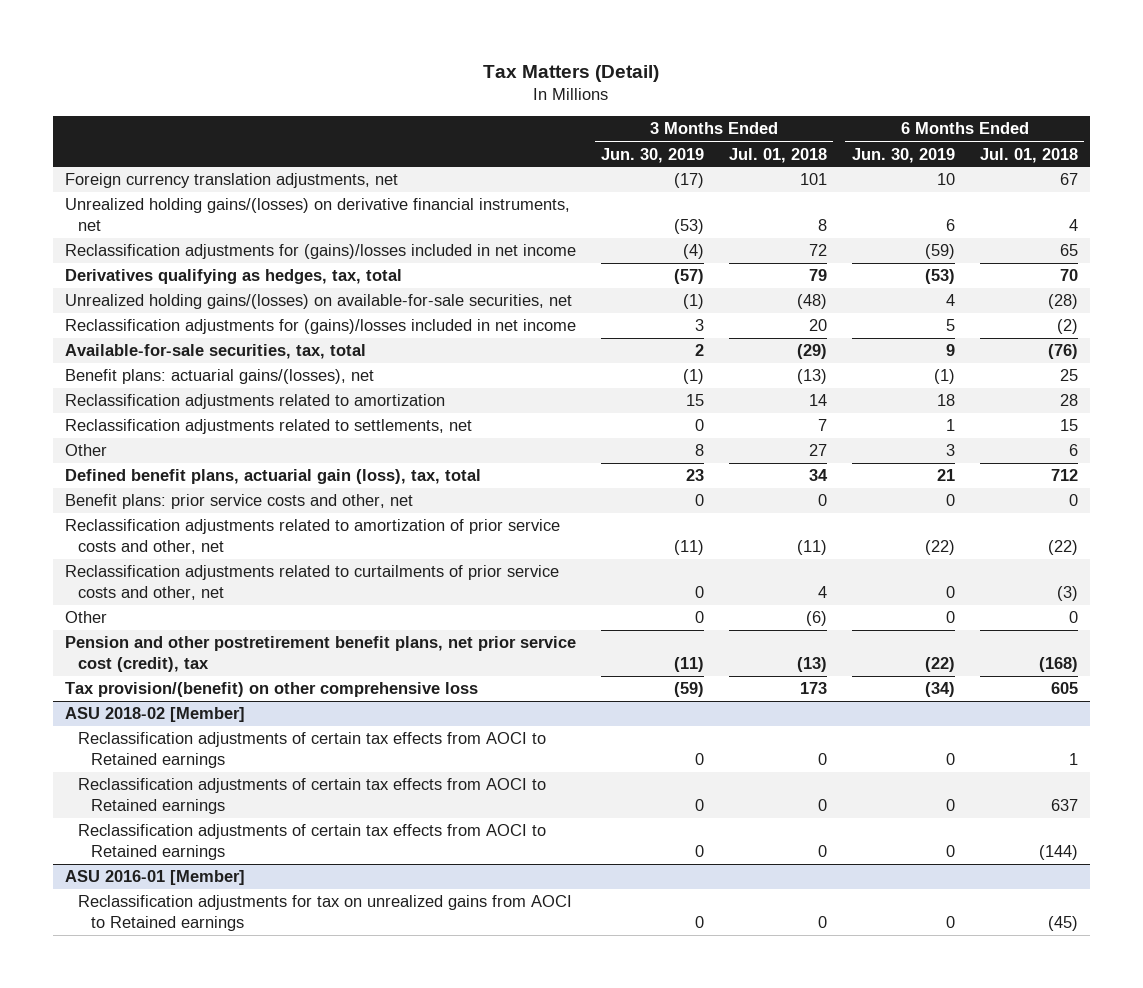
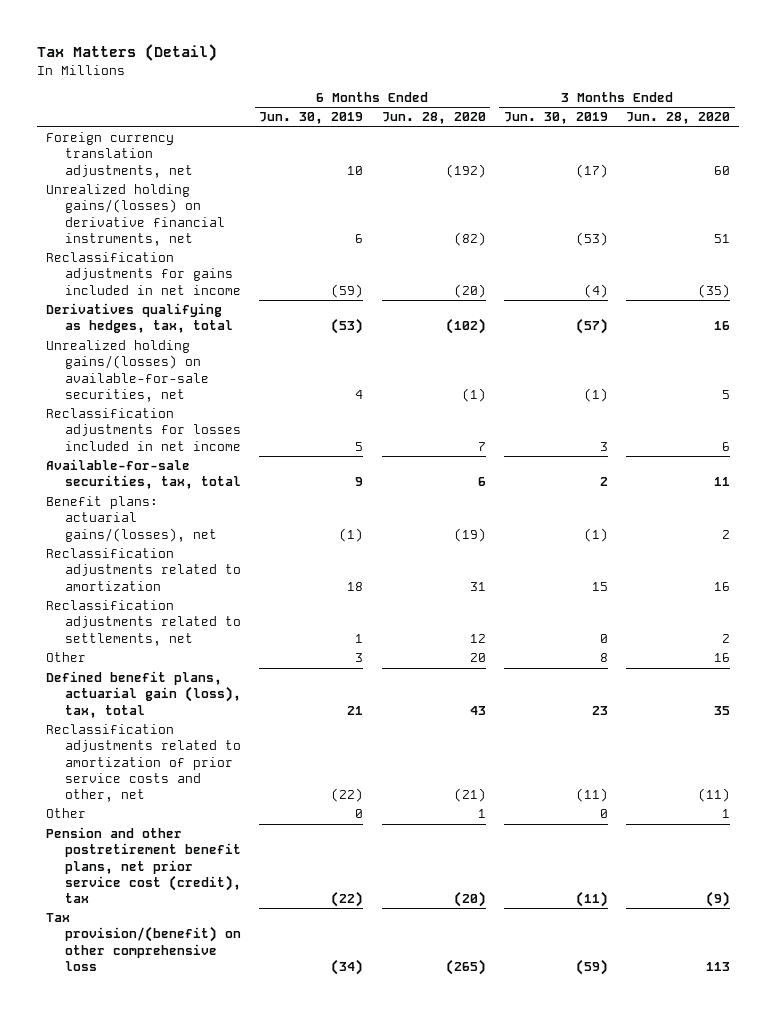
[728,147,827,163] Jul. 01, 2018 -> none
[979,147,1078,163] Jul. 01, 2018 -> none
none -> [381,112,486,125] Jun. 28, 2020
none -> [626,112,731,125] Jun. 28, 2020
[64,244,576,260] Reclassification adjustments for (gains)/losses included in net income -> [46,252,242,295] Reclassification adjustments for gains included in net income
[64,319,576,335] Reclassification adjustments for (gains)/losses included in net income -> [46,408,242,451] Reclassification adjustments for losses included in net income
[64,494,413,510] Benefit plans: prior service costs and other, net -> none
[64,565,559,601] Reclassification adjustments related to curtailments of prior service costs and other, net -> none
[64,707,245,723] ASU 2018-02 [Member] -> none
[77,732,546,769] Reclassification adjustments of certain tax effects from AOCI to Retained earnings -> none
[77,778,546,815] Reclassification adjustments of certain tax effects from AOCI to Retained earnings -> none
[77,824,546,861] Reclassification adjustments of certain tax effects from AOCI to Retained earnings -> none
[64,870,245,886] ASU 2016-01 [Member] -> none
[77,895,572,932] Reclassification adjustments for tax on unrealized gains from AOCI to Retained earnings -> none

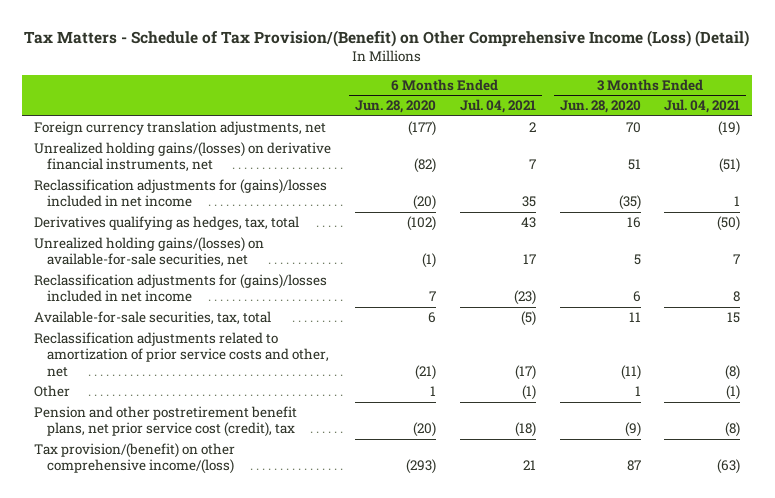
[37,44,218,62] Tax Matters (Detail) -> [24,30,750,48] Tax Matters - Schedule of Tax Provision/(Benefit) on Other Comprehensive Income (Loss) (Detail)
[259,112,364,125] Jun. 30, 2019 -> none
[503,112,608,125] Jun. 30, 2019 -> none
none -> [459,99,536,114] Jul. 04, 2021
none -> [664,99,741,114] Jul. 04, 2021
[445,163,486,178] (192) -> [408,121,437,137] (177)
[714,165,731,175] 60 -> [625,122,641,134] 70
[46,252,242,295] Reclassification adjustments for gains included in net income -> [34,179,328,208] Reclassification adjustments for (gains)/losses included in net income
[46,408,242,451] Reclassification adjustments for losses included in net income -> [34,274,328,303] Reclassification adjustments for (gains)/losses included in net income
[46,496,218,542] Benefit plans: actuarial gains/(losses), net -> none
[46,548,242,591] Reclassification adjustments related to amortization -> none
[46,600,242,646] Reclassification adjustments related to settlements, net -> none
[46,652,87,663] Other -> none
[46,671,242,718] Defined benefit plans, actuarial gain (loss), tax, total -> none
[46,913,242,971] Tax provision/(benefit) on other comprehensive loss -> [34,443,236,475] Tax provision/(benefit) on other comprehensive income/(loss)
[445,958,486,975] (265) -> [406,459,437,475] (293)
[706,961,731,971] 113 -> [626,460,641,472] 87

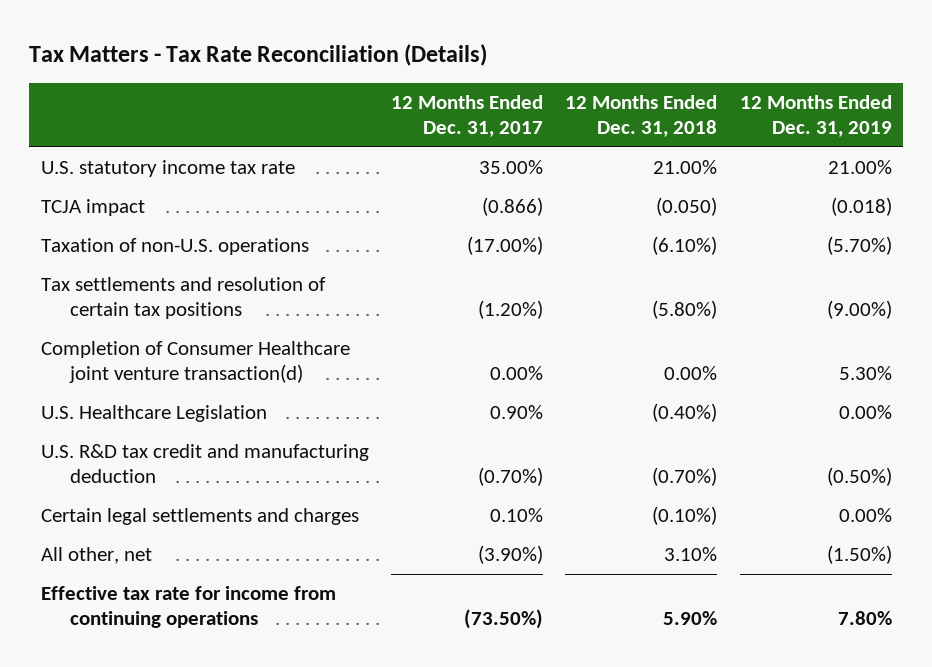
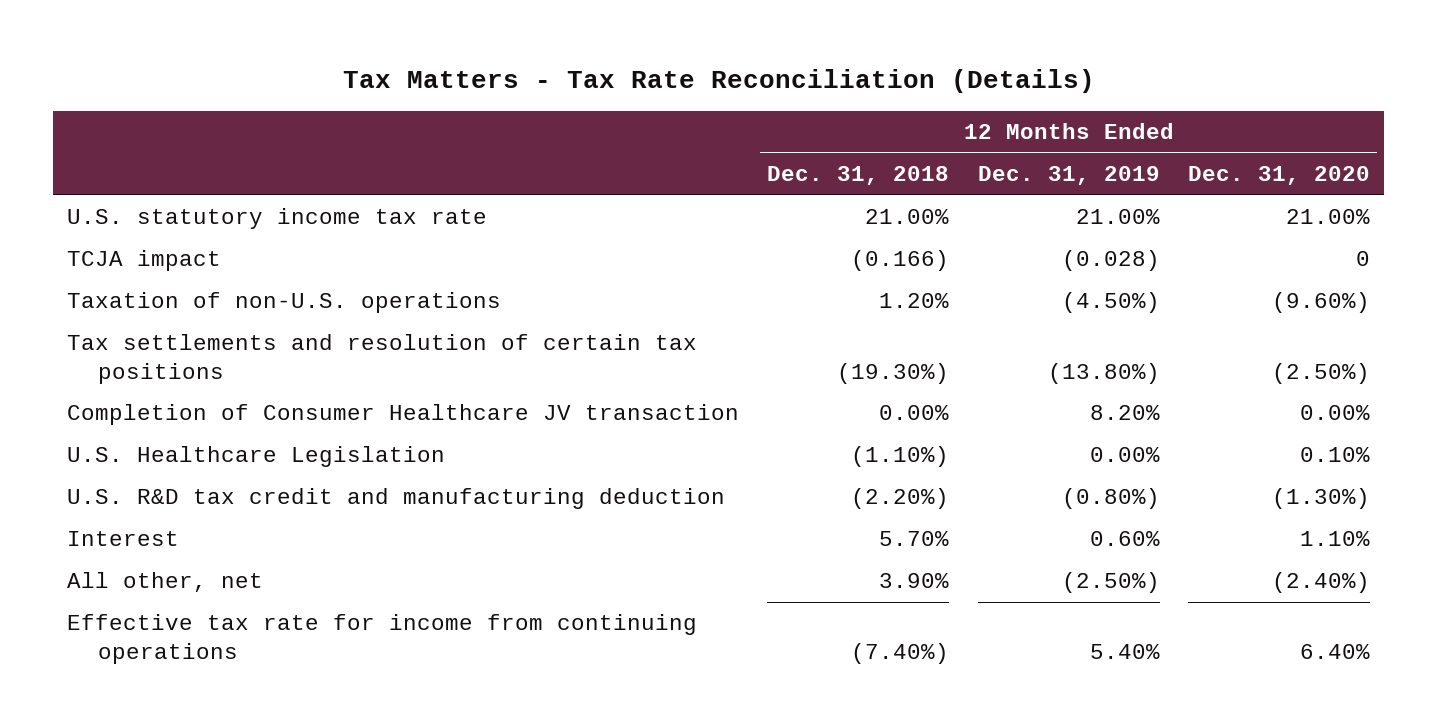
[391,94,544,138] 12 Months Ended Dec. 31, 2017 -> none
none -> [1187,166,1370,186] Dec. 31, 2020
[40,508,359,526] Certain legal settlements and charges -> none
[656,197,718,217] (0.050) -> [851,250,950,272] (0.166)
[830,197,892,217] (0.018) -> [1061,250,1160,272] (0.028)
[652,236,718,256] (6.10%) -> [879,293,950,309] 1.20%
[826,236,892,256] (5.70%) -> [1061,292,1160,314] (4.50%)
[652,300,718,320] (5.80%) -> [837,362,950,384] (19.30%)
[826,300,892,320] (9.00%) -> [1047,362,1160,384] (13.80%)
[40,341,350,384] Completion of Consumer Healthcare joint venture transaction(d) -> [67,404,740,426] Completion of Consumer Healthcare JV transaction
[838,366,892,381] 5.30% -> [1089,405,1160,421] 8.20%
[652,403,718,423] (0.40%) -> [851,446,950,468] (1.10%)
[652,467,718,487] (0.70%) -> [851,488,950,510] (2.20%)
[826,467,892,487] (0.50%) -> [1061,488,1160,510] (0.80%)
none -> [67,531,180,547] Interest
[664,547,718,562] 3.10% -> [879,573,950,589] 3.90%
[826,545,892,565] (1.50%) -> [1061,572,1160,594] (2.50%)
[663,611,718,626] 5.90% -> [851,642,950,664] (7.40%)
[837,611,892,626] 7.80% -> [1089,643,1160,659] 5.40%

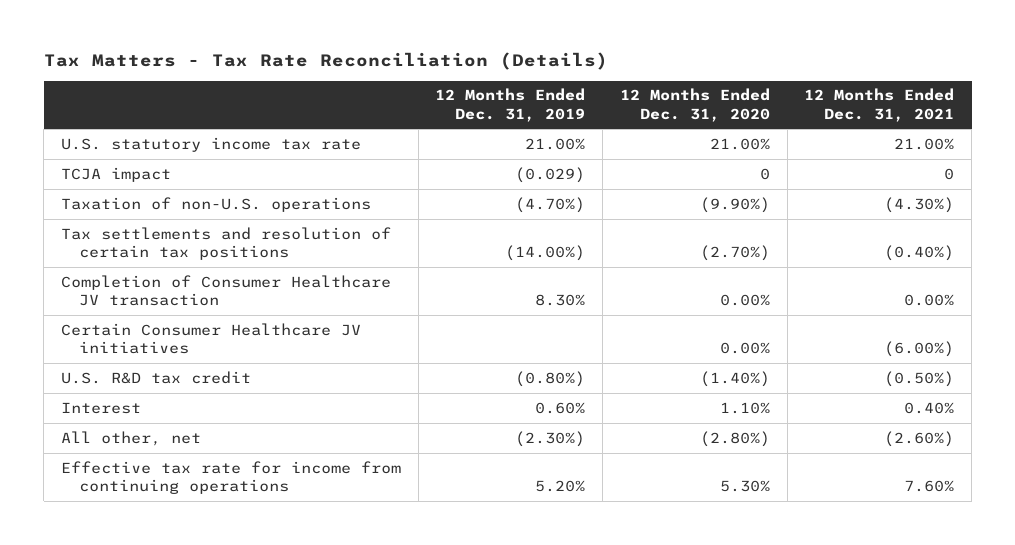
[767,166,950,186] Dec. 31, 2018 -> none
none -> [804,88,955,122] 12 Months Ended Dec. 31, 2021
[67,446,446,468] U.S. Healthcare Legislation -> none
[1061,250,1160,272] (0.028) -> [515,166,586,183] (0.029)
[1061,292,1160,314] (4.50%) -> [515,196,586,213] (4.70%)
[1271,292,1370,314] (9.60%) -> [699,196,770,213] (9.90%)
[1047,362,1160,384] (13.80%) -> [505,245,586,262] (14.00%)
[1271,362,1370,384] (2.50%) -> [699,245,770,262] (2.70%)
[1089,405,1160,421] 8.20% -> [535,294,586,307] 8.30%
none -> [60,322,361,355] Certain Consumer Healthcare JV initiatives
[67,488,726,510] U.S. R&D tax credit and manufacturing deduction -> [60,370,251,384] U.S. R&D tax credit
[1271,488,1370,510] (1.30%) -> [699,370,770,387] (1.40%)
[1061,572,1160,594] (2.50%) -> [515,430,586,447] (2.30%)
[1271,572,1370,594] (2.40%) -> [699,430,770,447] (2.80%)
[1089,643,1160,659] 5.40% -> [535,480,586,493] 5.20%
[1299,643,1370,659] 6.40% -> [719,480,770,493] 5.30%

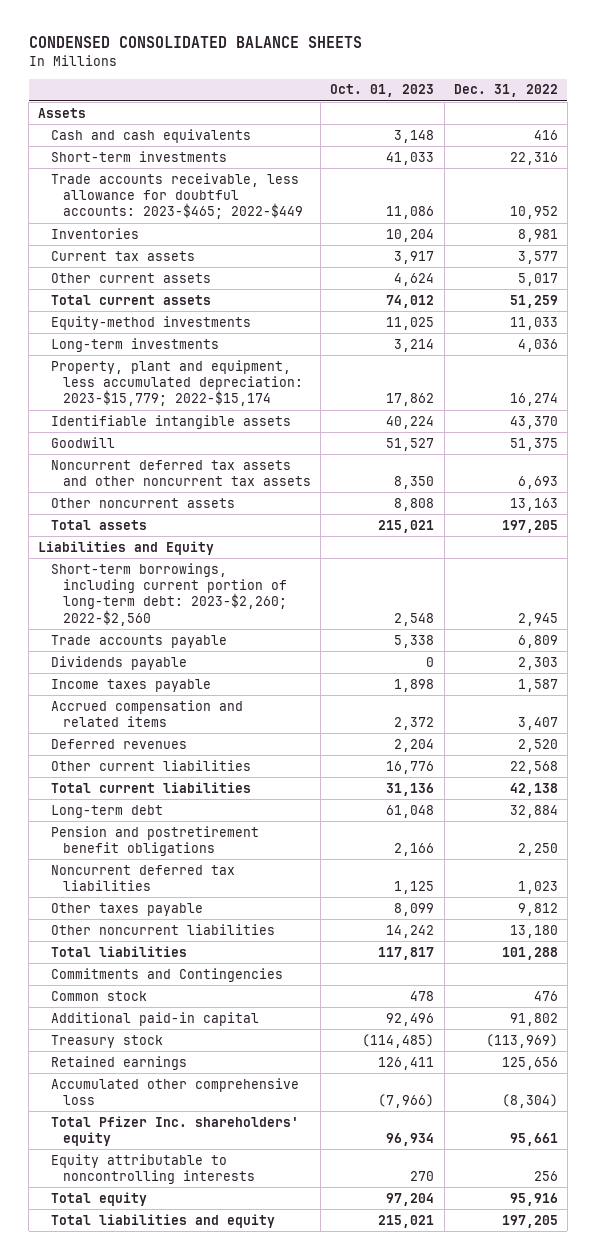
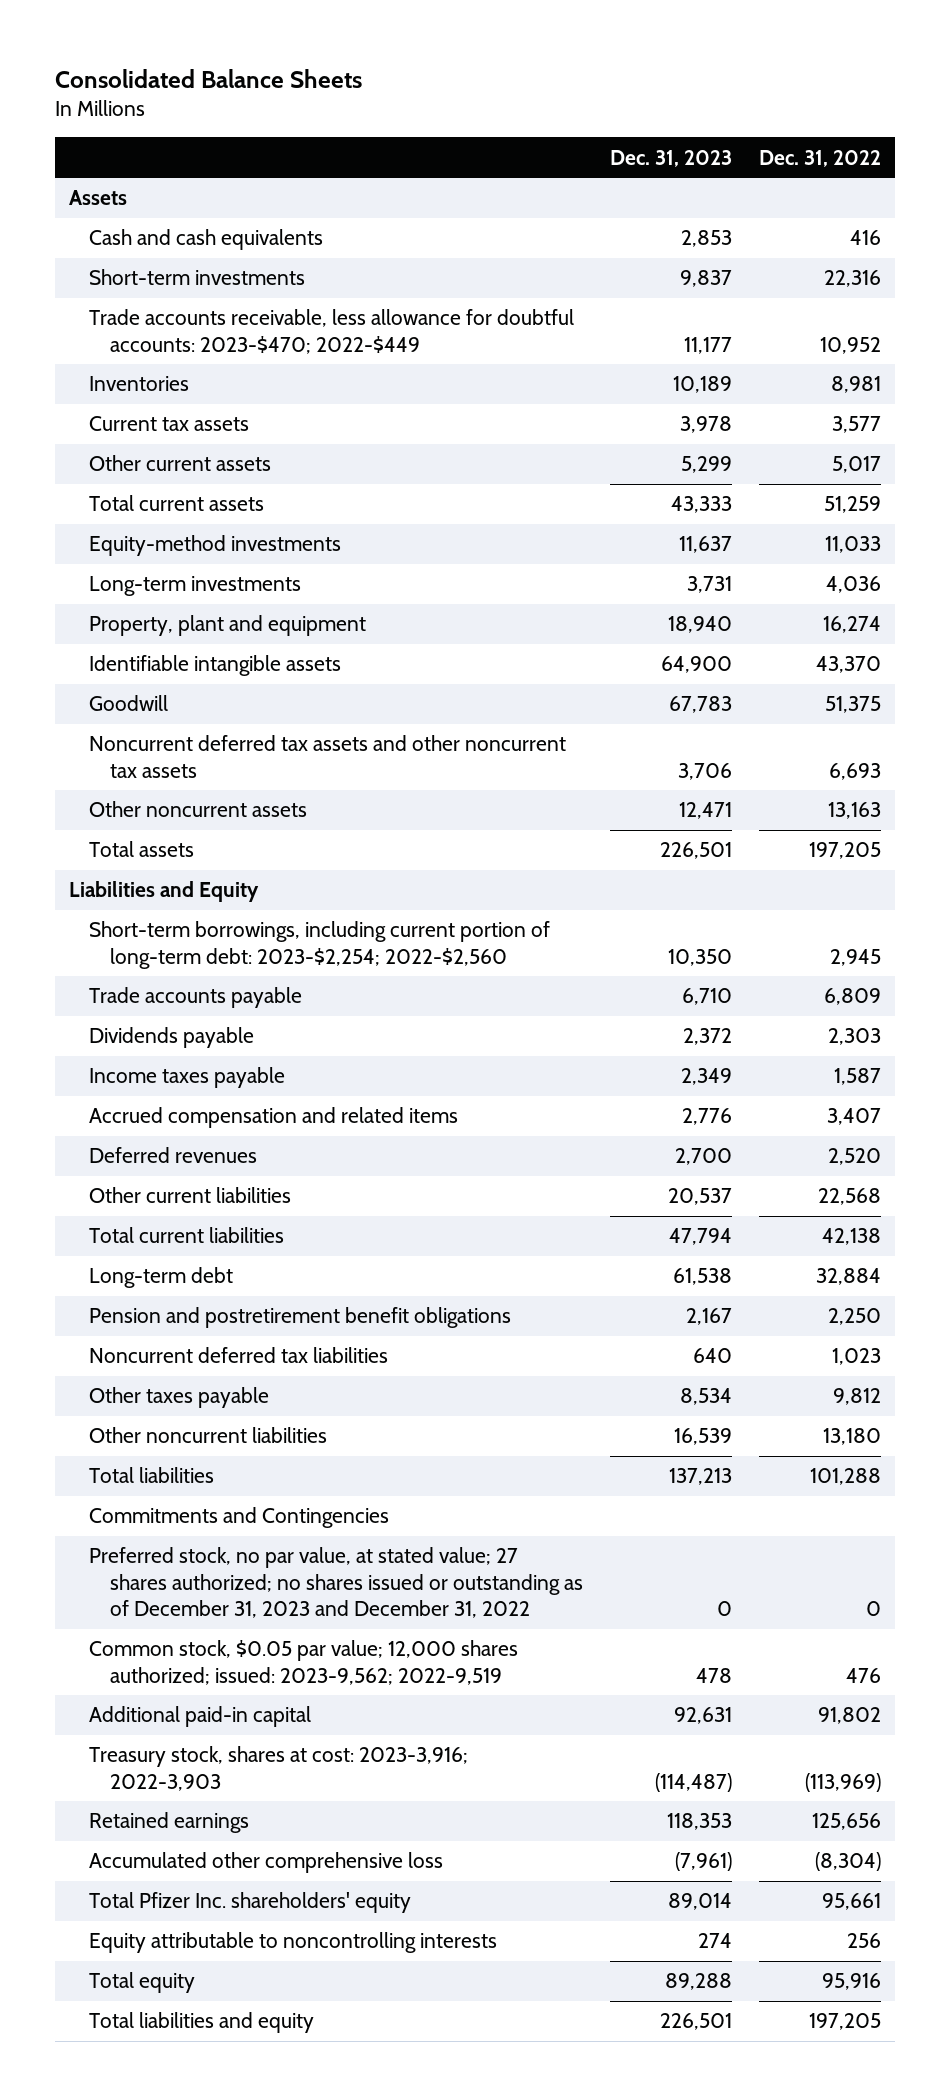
[28,36,362,49] CONDENSED CONSOLIDATED BALANCE SHEETS -> [55,68,363,88] Consolidated Balance Sheets
[330,84,435,98] Oct. 01, 2023 -> none
none -> [609,149,732,167] Dec. 31, 2023
[50,172,304,220] Trade accounts receivable, less allowance for doubtful accounts: 2023-$465; 2022-$449 -> [89,309,575,354] Trade accounts receivable, less allowance for doubtful accounts: 2023-$470; 2022-$449
[50,359,304,407] Property, plant and equipment, less accumulated depreciation: 2023-$15,779; 2022-$15,174 -> [89,615,367,637] Property, plant and equipment
[50,562,288,626] Short-term borrowings, including current portion of long-term debt: 2023-$2,260; 2022-$2,560 -> [89,921,551,969] Short-term borrowings, including current portion of long-term debt: 2023-$2,254; 2022-$2,560
none -> [89,1547,583,1619] Preferred stock, no par value, at stated value; 27 shares authorized; no shares issued or outstanding as of December 31, 2023 and December 31, 2022
[50,990,147,1001] Common stock -> [89,1640,519,1685] Common stock, $0.05 par value; 12,000 shares authorized; issued: 2023-9,562; 2022-9,519
[50,1034,163,1048] Treasury stock -> [89,1746,469,1791] Treasury stock, shares at cost: 2023-3,916; 2022-3,903

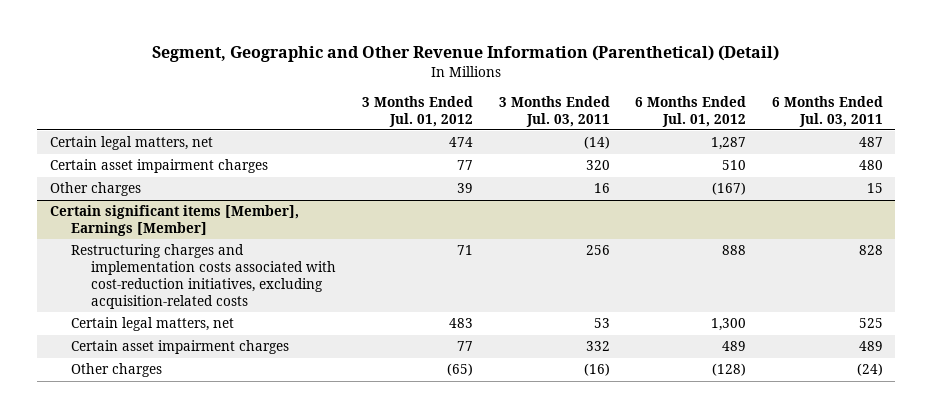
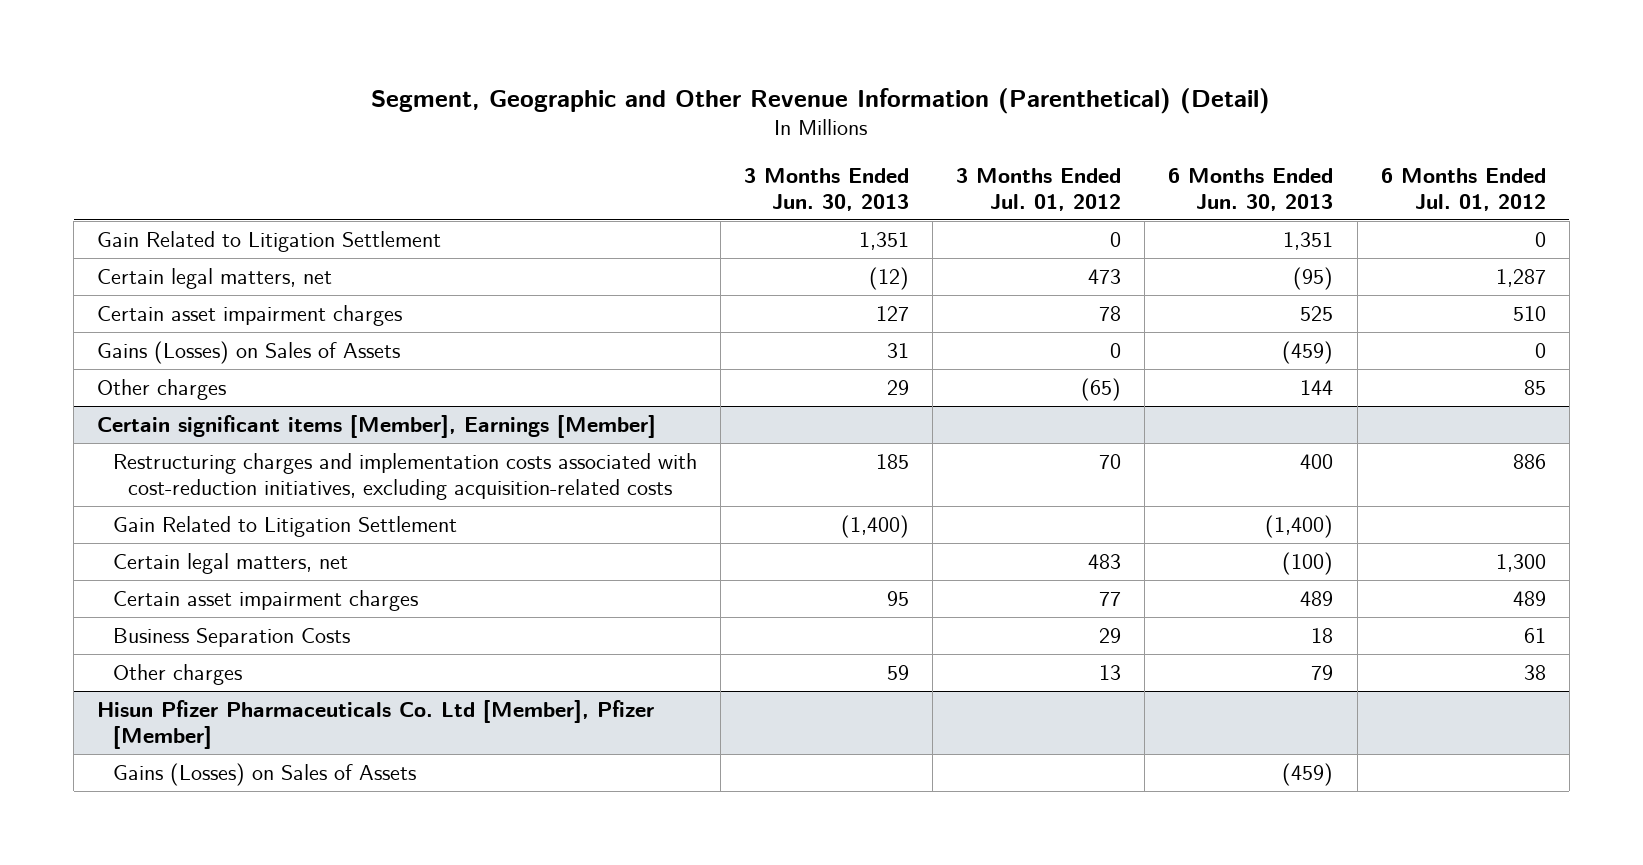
[498,95,610,127] 3 Months Ended Jul. 03, 2011 -> none
[771,95,883,127] 6 Months Ended Jul. 03, 2011 -> none
none -> [743,167,909,211] 3 Months Ended Jun. 30, 2013
none -> [1168,167,1334,211] 6 Months Ended Jun. 30, 2013
none -> [97,231,442,253] Gain Related to Litigation Settlement
[449,137,474,148] 474 -> [1088,269,1122,285] 473
[457,160,474,171] 77 -> [1099,306,1122,322] 78
none -> [97,341,401,365] Gains (Losses) on Sales of Assets
[457,183,474,194] 39 -> [1081,378,1122,402] (65)
[712,182,747,196] (167) -> [1523,380,1546,396] 85
[457,245,474,256] 71 -> [1099,454,1122,470] 70
[722,245,747,256] 888 -> [1512,454,1546,470] 886
none -> [112,516,457,538] Gain Related to Litigation Settlement
none -> [112,628,350,648] Business Separation Costs
[447,363,474,377] (65) -> [1099,665,1122,681] 13
[712,363,747,377] (128) -> [1523,665,1546,681] 38
none -> [97,700,655,749] Hisun Pfizer Pharmaceuticals Co. Ltd [Member], Pfizer [Member]
none -> [112,763,416,787] Gains (Losses) on Sales of Assets

